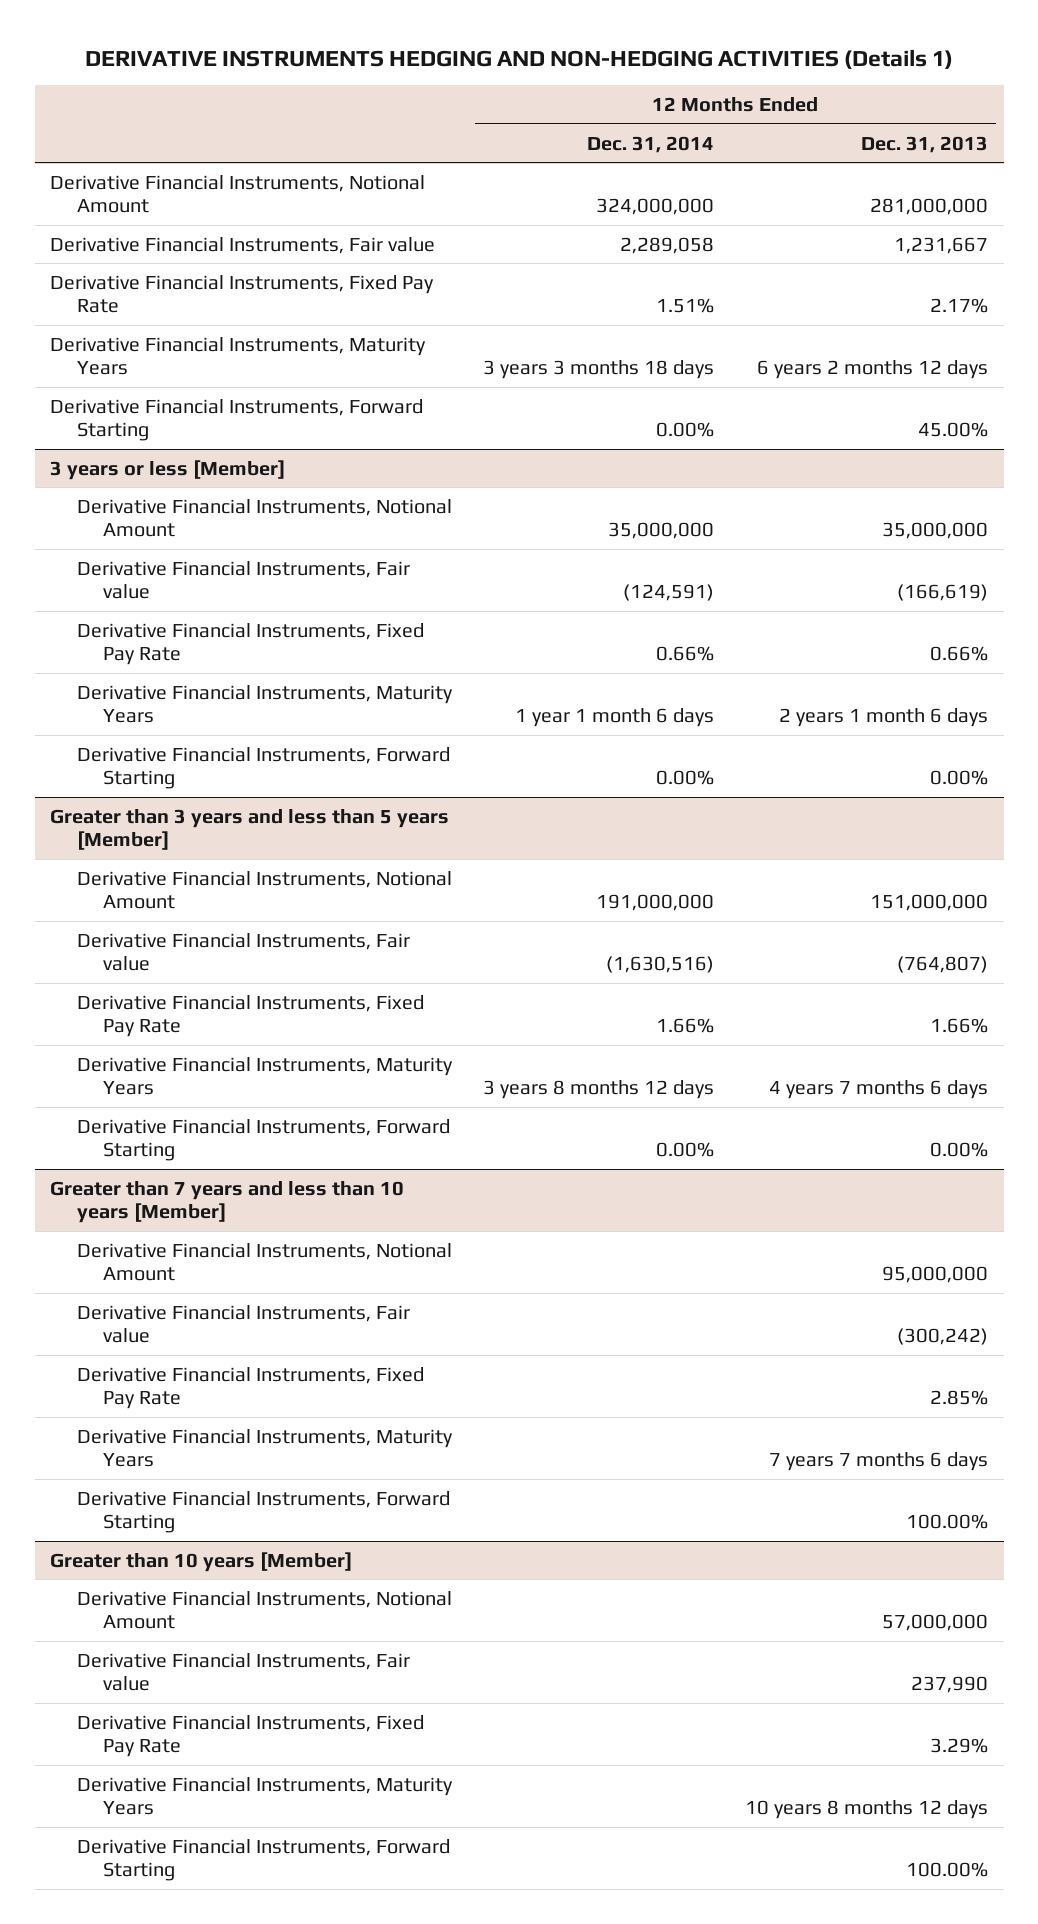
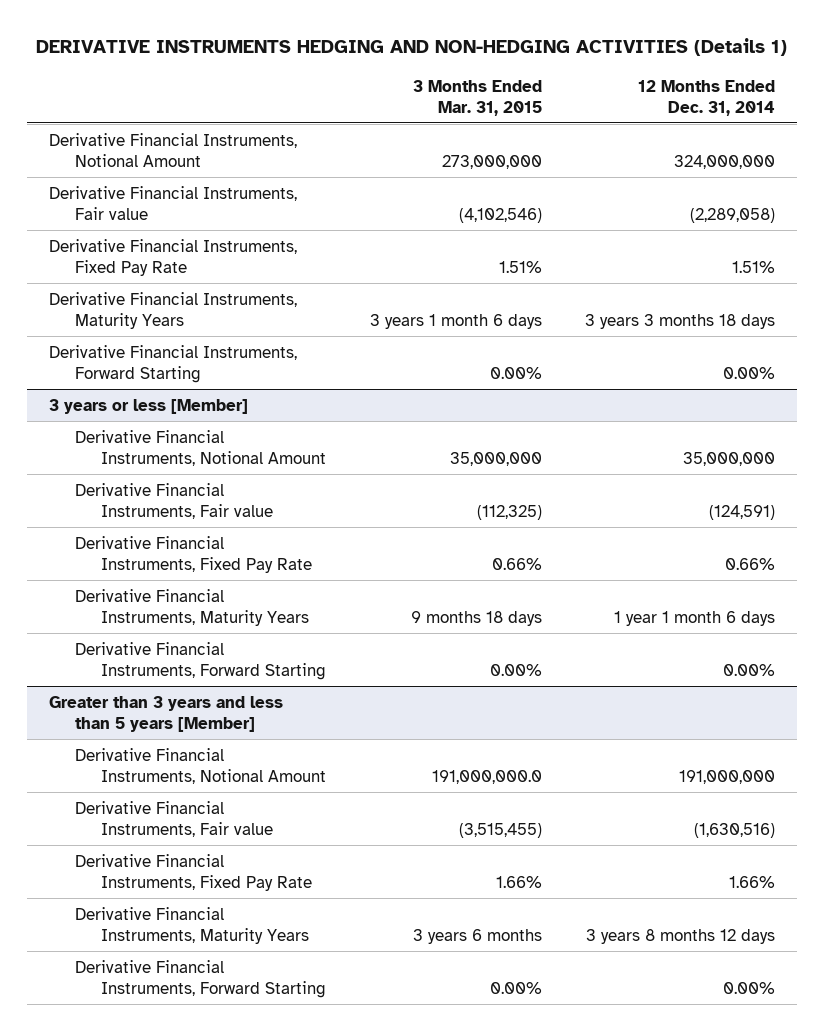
[861,135,989,153] Dec. 31, 2013 -> none
none -> [412,79,542,116] 3 Months Ended Mar. 31, 2015
[619,236,714,254] 2,289,058 -> [690,207,776,223] (2,289,058)
[50,1180,405,1224] Greater than 7 years and less than 10 years [Member] -> none
[76,1242,452,1282] Derivative Financial Instruments, Notional Amount -> none
[76,1304,410,1344] Derivative Financial Instruments, Fair value -> none
[76,1366,424,1410] Derivative Financial Instruments, Fixed Pay Rate -> none
[76,1428,453,1468] Derivative Financial Instruments, Maturity Years -> none
[76,1490,450,1534] Derivative Financial Instruments, Forward Starting -> none
[50,1551,353,1572] Greater than 10 years [Member] -> none
[76,1590,452,1630] Derivative Financial Instruments, Notional Amount -> none
[76,1652,410,1692] Derivative Financial Instruments, Fair value -> none
[76,1714,424,1758] Derivative Financial Instruments, Fixed Pay Rate -> none
[76,1776,453,1816] Derivative Financial Instruments, Maturity Years -> none
[76,1838,450,1882] Derivative Financial Instruments, Forward Starting -> none

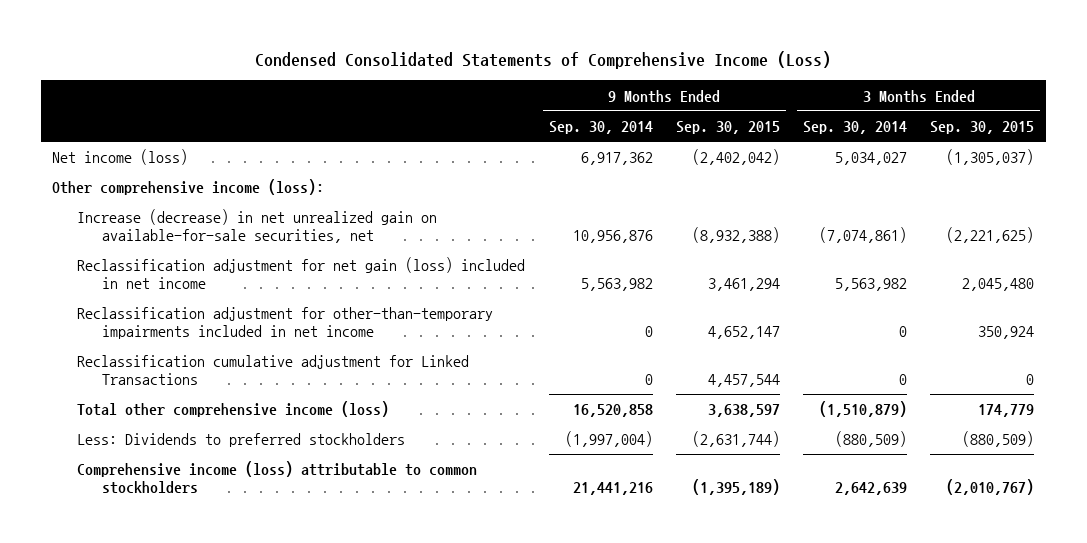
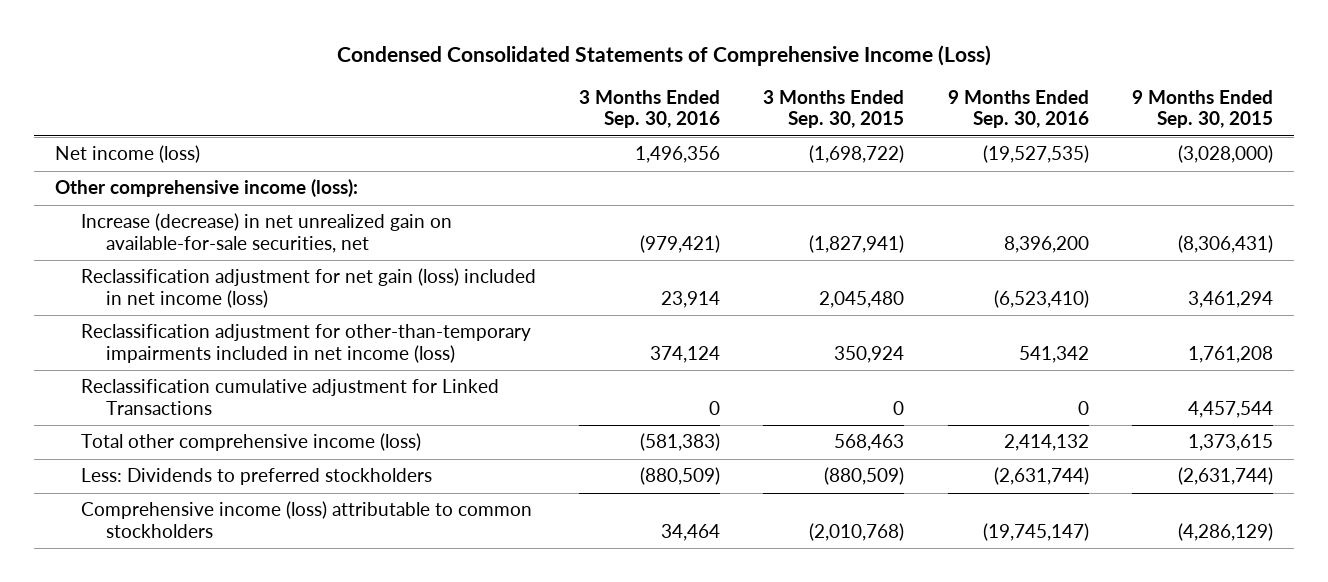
[548,121,653,135] Sep. 30, 2014 -> none
[803,121,908,135] Sep. 30, 2014 -> none
none -> [579,89,721,129] 3 Months Ended Sep. 30, 2016
none -> [947,89,1089,129] 9 Months Ended Sep. 30, 2016
[691,149,780,166] (2,402,042) -> [1177,145,1273,164] (3,028,000)
[946,149,1035,166] (1,305,037) -> [809,145,905,164] (1,698,722)
[691,227,780,244] (8,932,388) -> [1177,234,1273,253] (8,306,431)
[946,227,1035,244] (2,221,625) -> [809,234,905,253] (1,827,941)
[77,257,526,290] Reclassification adjustment for net gain (loss) included in net income -> [80,268,536,308] Reclassification adjustment for net gain (loss) included in net income (loss)
[77,307,494,340] Reclassification adjustment for other-than-temporary impairments included in net income -> [80,324,531,363] Reclassification adjustment for other-than-temporary impairments included in net income (loss)
[707,326,780,340] 4,652,147 -> [1187,345,1273,363] 1,761,208
[707,404,780,418] 3,638,597 -> [1187,434,1273,452] 1,373,615
[978,404,1035,418] 174,779 -> [834,434,905,452] 568,463
[691,479,780,496] (1,395,189) -> [1177,522,1273,541] (4,286,129)
[946,479,1035,496] (2,010,767) -> [809,522,905,541] (2,010,768)

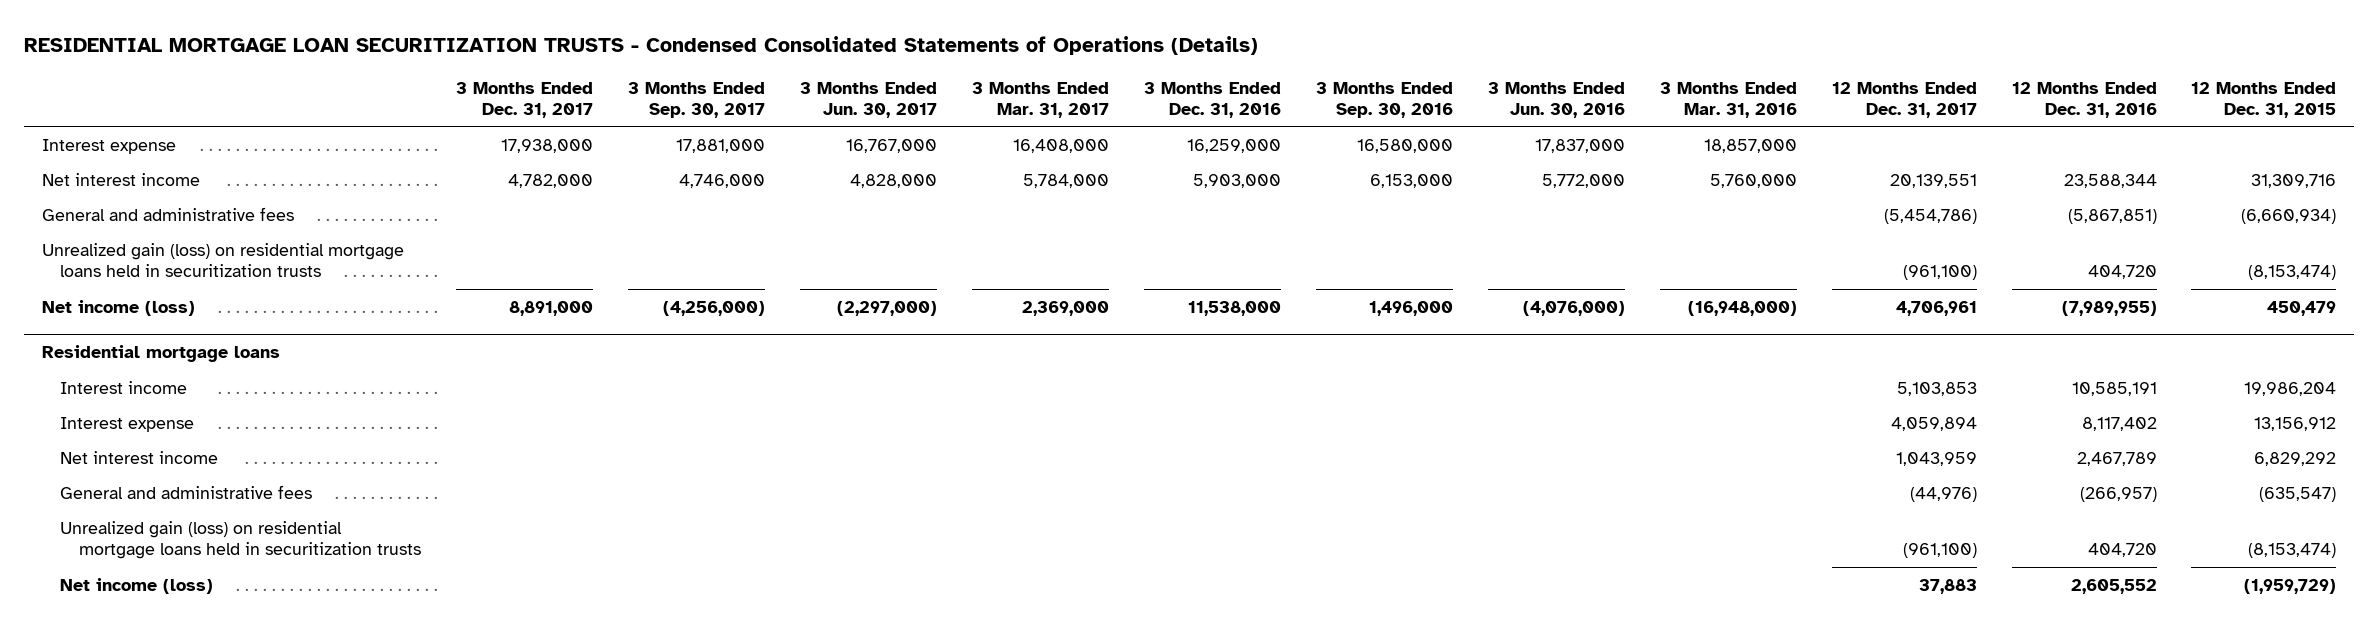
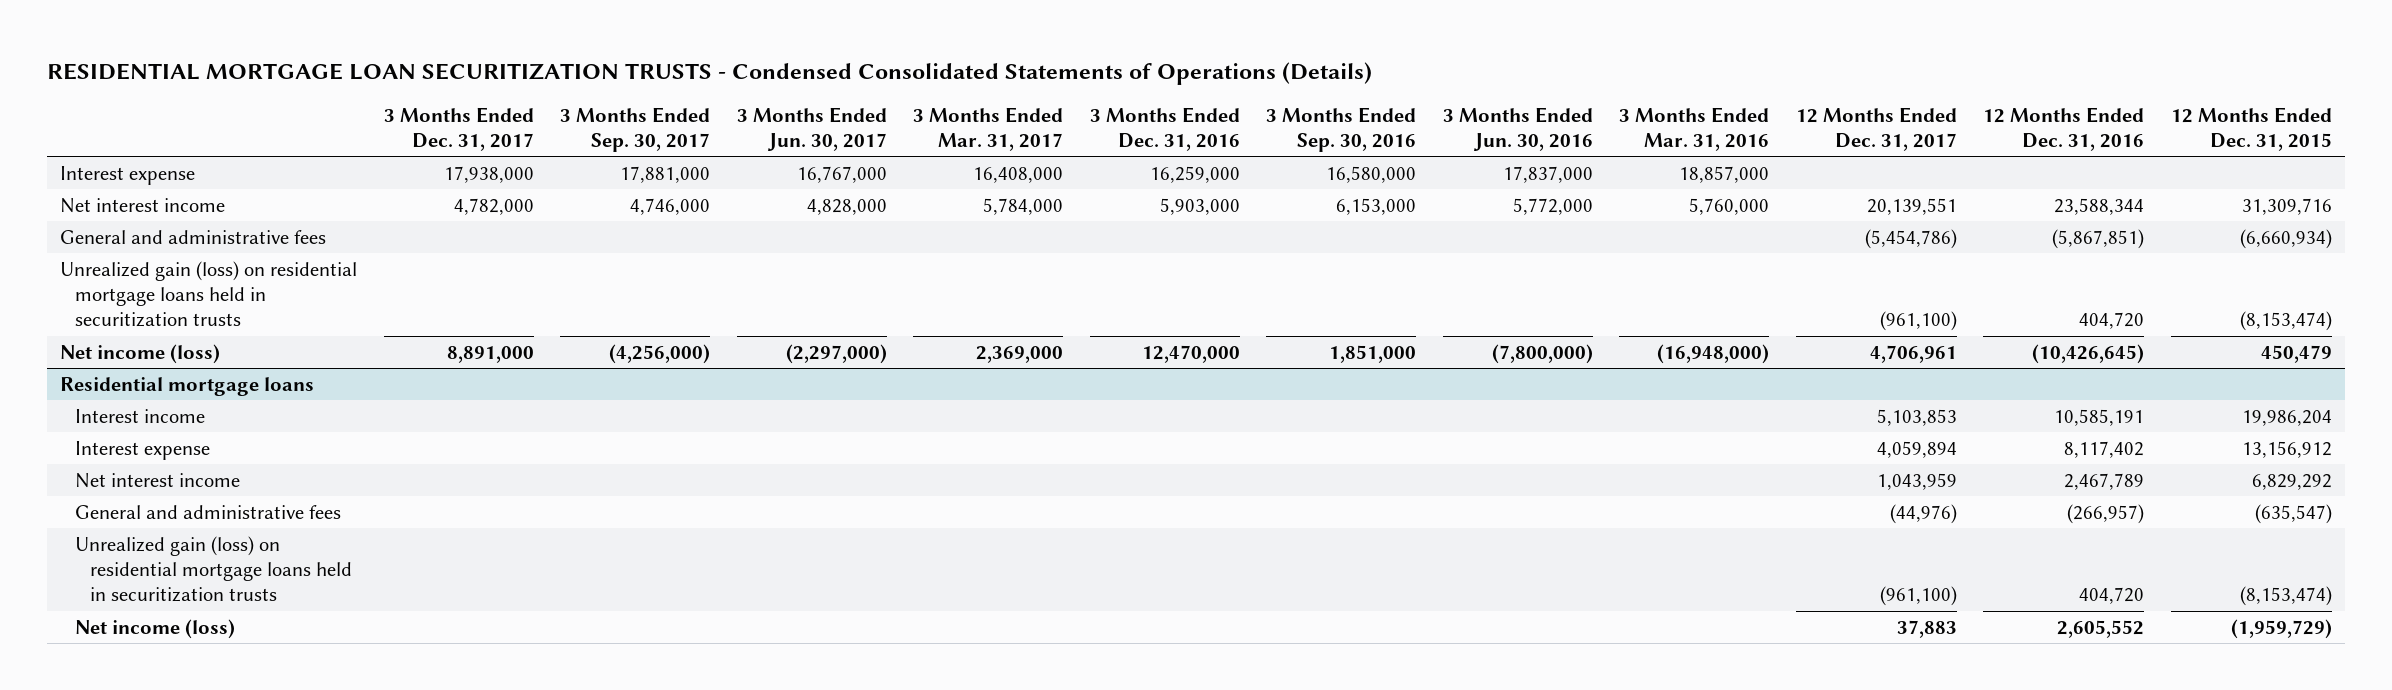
[1187,300,1281,316] 11,538,000 -> [1141,344,1240,363] 12,470,000
[1368,300,1453,316] 1,496,000 -> [1329,344,1417,363] 1,851,000
[1522,300,1625,316] (4,076,000) -> [1491,343,1593,364] (7,800,000)
[2061,300,2157,316] (7,989,955) -> [2032,343,2145,364] (10,426,645)

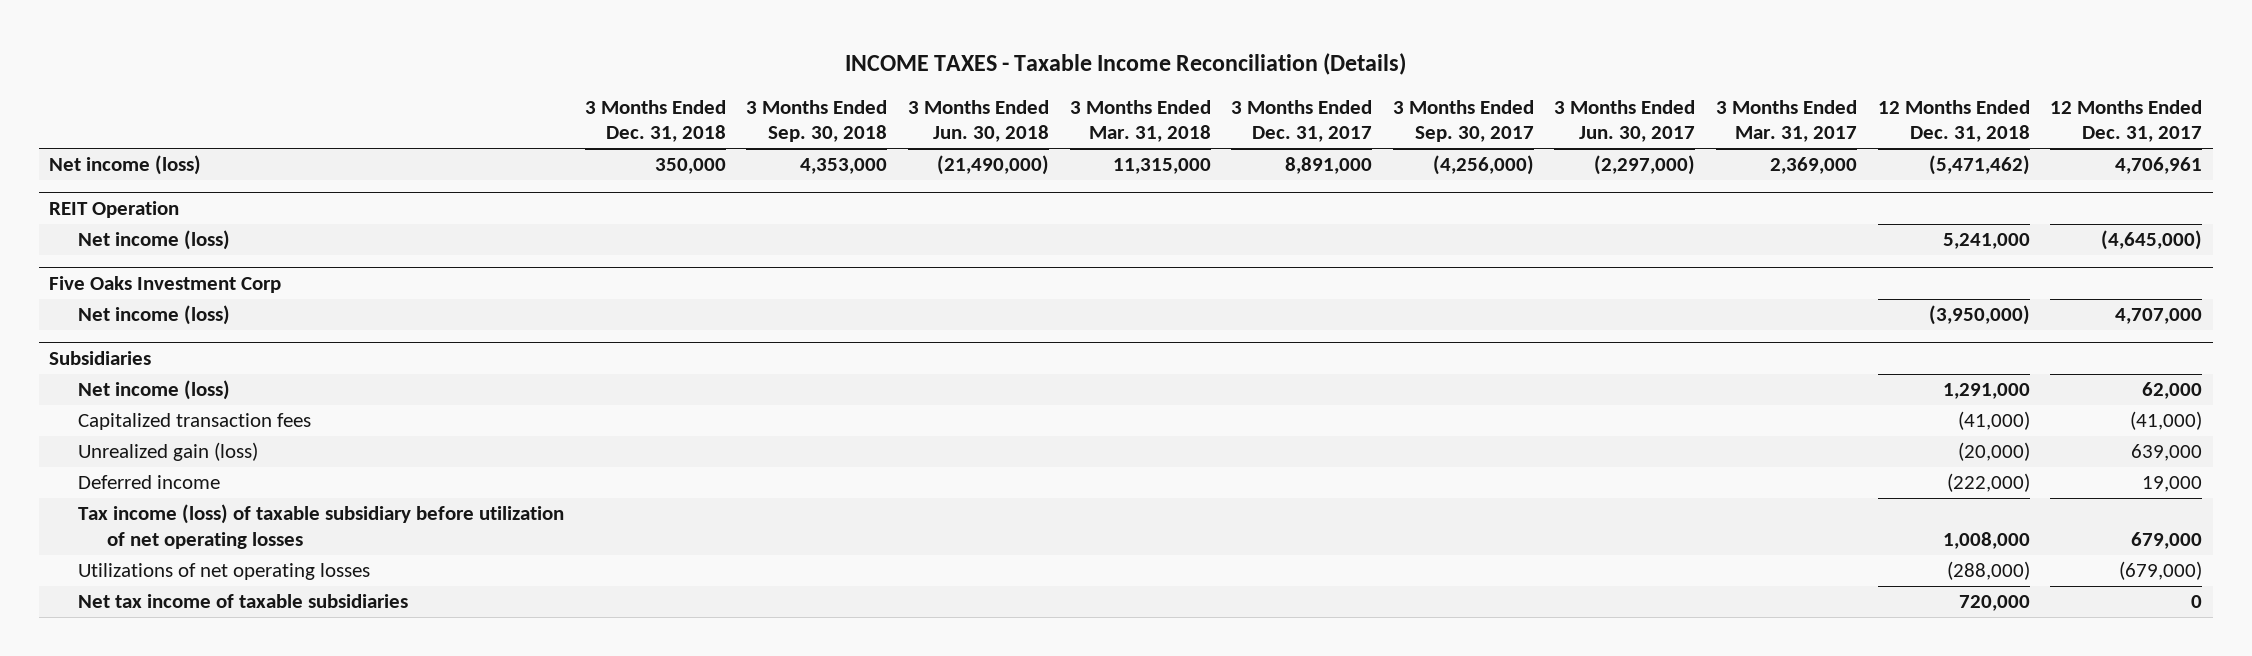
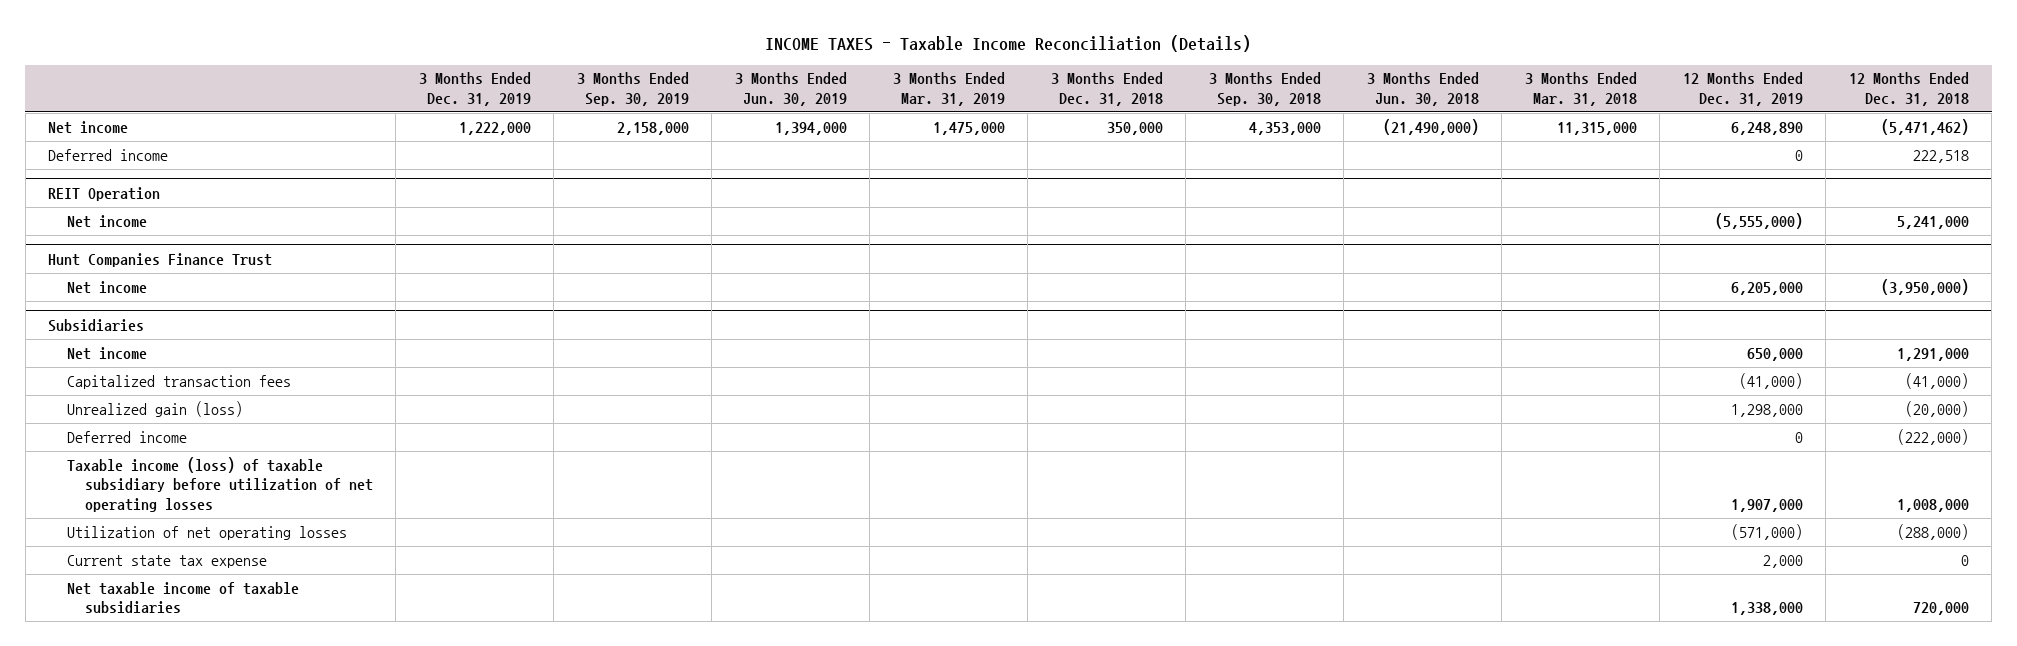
[1231,99,1373,143] 3 Months Ended Dec. 31, 2017 -> none
[1392,99,1534,143] 3 Months Ended Sep. 30, 2017 -> none
[1554,99,1696,143] 3 Months Ended Jun. 30, 2017 -> none
[1716,99,1858,143] 3 Months Ended Mar. 31, 2017 -> none
[2050,99,2203,143] 12 Months Ended Dec. 31, 2017 -> none
none -> [418,72,531,106] 3 Months Ended Dec. 31, 2019
none -> [576,72,689,106] 3 Months Ended Sep. 30, 2019
none -> [734,72,847,106] 3 Months Ended Jun. 30, 2019
none -> [892,72,1005,106] 3 Months Ended Mar. 31, 2019
none -> [1682,72,1803,106] 12 Months Ended Dec. 31, 2019
[49,155,202,176] Net income (loss) -> [48,120,129,134] Net income
none -> [48,148,169,161] Deferred income
[78,230,231,251] Net income (loss) -> [66,214,147,228] Net income
[49,276,282,294] Five Oaks Investment Corp -> [48,252,273,267] Hunt Companies Finance Trust
[78,305,231,326] Net income (loss) -> [66,280,147,294] Net income
[78,380,231,401] Net income (loss) -> [66,346,147,360] Net income
[78,504,565,549] Tax income (loss) of taxable subsidiary before utilization of net operating losses -> [66,456,373,512] Taxable income (loss) of taxable subsidiary before utilization of net operating losses
[78,563,371,581] Utilizations of net operating losses -> [66,525,347,540] Utilization of net operating losses
none -> [66,554,267,568] Current state tax expense
[78,594,409,609] Net tax income of taxable subsidiaries -> [66,581,299,614] Net taxable income of taxable subsidiaries

